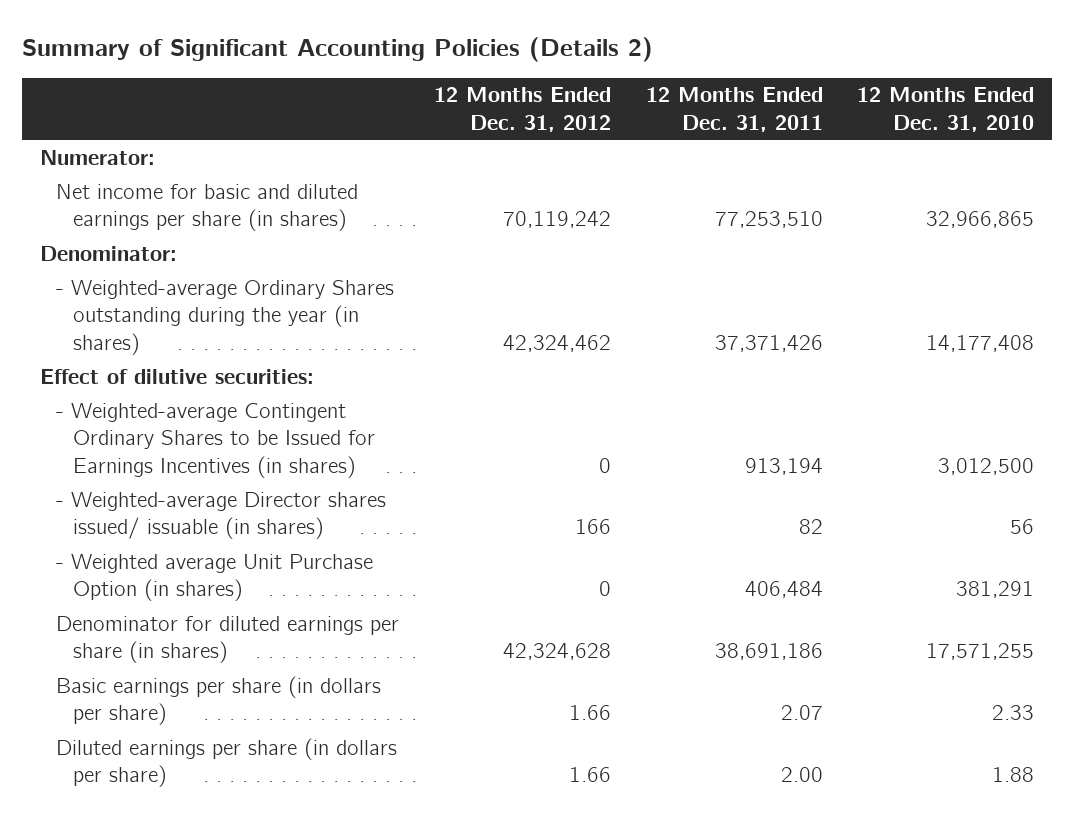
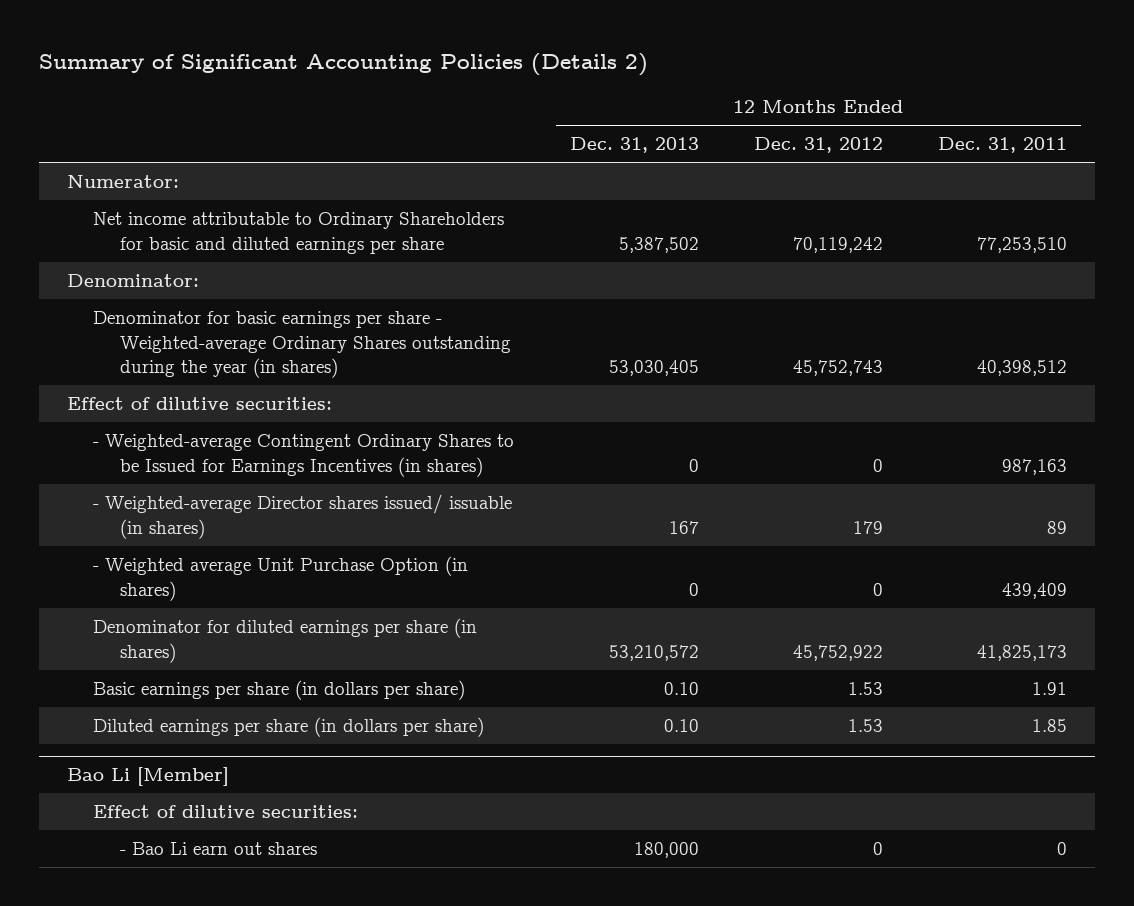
[857,87,1035,132] 12 Months Ended Dec. 31, 2010 -> none
none -> [569,137,699,154] Dec. 31, 2013
[56,183,359,232] Net income for basic and diluted earnings per share (in shares) -> [93,212,505,254] Net income attributable to Ordinary Shareholders for basic and diluted earnings per share
[56,279,395,355] - Weighted-average Ordinary Shares outstanding during the year (in shares) -> [93,311,511,378] Denominator for basic earnings per share - Weighted-average Ordinary Shares outstanding during the year (in shares)
[502,334,611,352] 42,324,462 -> [792,359,883,376] 45,752,743
[714,334,823,352] 37,371,426 -> [977,359,1068,376] 40,398,512
[744,457,823,475] 913,194 -> [1002,458,1068,475] 987,163
[574,519,611,535] 166 -> [852,520,883,534] 179
[798,519,823,535] 82 -> [1047,520,1068,534] 89
[744,581,823,599] 406,484 -> [1002,582,1068,599] 439,409
[502,643,611,661] 42,324,628 -> [792,644,883,661] 45,752,922
[714,643,823,661] 38,691,186 -> [977,644,1068,661] 41,825,173
[568,705,611,721] 1.66 -> [847,682,883,696] 1.53
[780,705,823,721] 2.07 -> [1032,682,1068,696] 1.91
[568,767,611,783] 1.66 -> [847,719,883,733] 1.53
[780,767,823,783] 2.00 -> [1032,719,1068,733] 1.85
none -> [67,767,230,787] Bao Li [Member]
none -> [93,805,359,819] Effect of dilutive securities:
none -> [119,842,317,856] - Bao Li earn out shares

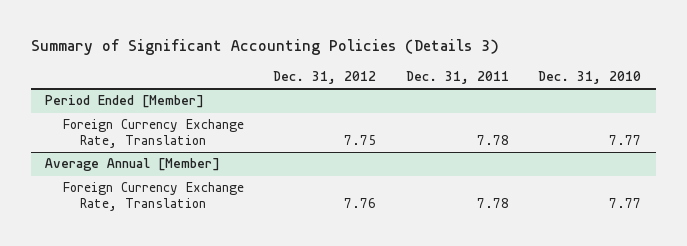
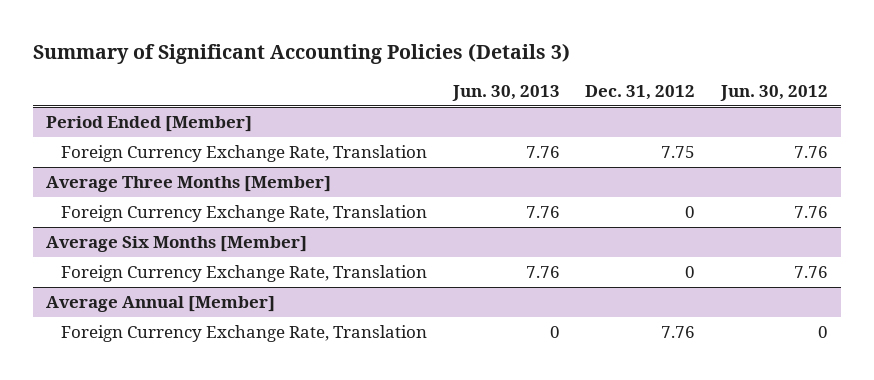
[405,71,509,85] Dec. 31, 2011 -> none
[538,71,642,85] Dec. 31, 2010 -> none
none -> [451,84,560,101] Jun. 30, 2013
none -> [719,84,828,101] Jun. 30, 2012
none -> [45,175,331,192] Average Three Months [Member]
none -> [60,204,427,222] Foreign Currency Exchange Rate, Translation
none -> [45,235,307,252] Average Six Months [Member]
none -> [60,264,427,282] Foreign Currency Exchange Rate, Translation

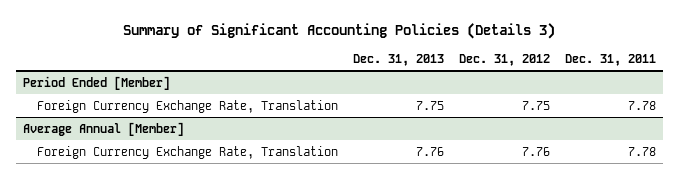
[451,84,560,101] Jun. 30, 2013 -> none
[719,84,828,101] Jun. 30, 2012 -> none
none -> [352,53,444,66] Dec. 31, 2013
none -> [564,53,656,66] Dec. 31, 2011
[45,175,331,192] Average Three Months [Member] -> none
[60,204,427,222] Foreign Currency Exchange Rate, Translation -> none
[45,235,307,252] Average Six Months [Member] -> none
[60,264,427,282] Foreign Currency Exchange Rate, Translation -> none

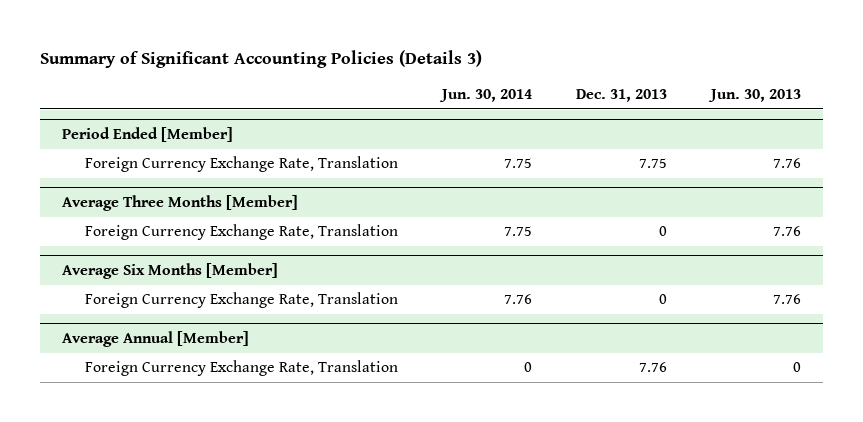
[458,53,550,66] Dec. 31, 2012 -> none
[564,53,656,66] Dec. 31, 2011 -> none
none -> [439,89,533,103] Jun. 30, 2014
none -> [708,89,802,103] Jun. 30, 2013
none -> [61,195,298,212] Average Three Months [Member]
none -> [85,224,399,241] Foreign Currency Exchange Rate, Translation
none -> [61,263,278,280] Average Six Months [Member]
none -> [85,292,399,309] Foreign Currency Exchange Rate, Translation

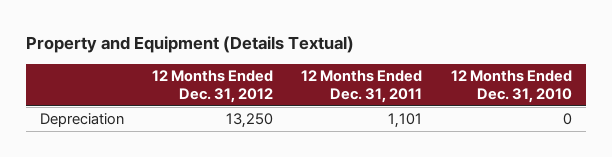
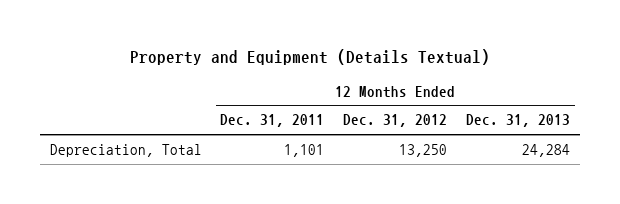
[450,70,572,103] 12 Months Ended Dec. 31, 2010 -> none
none -> [466,114,571,128] Dec. 31, 2013
[40,113,125,128] Depreciation -> [49,143,202,157] Depreciation, Total

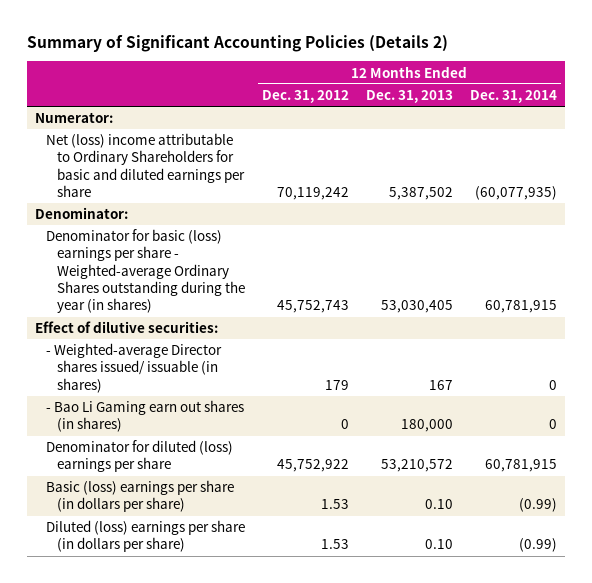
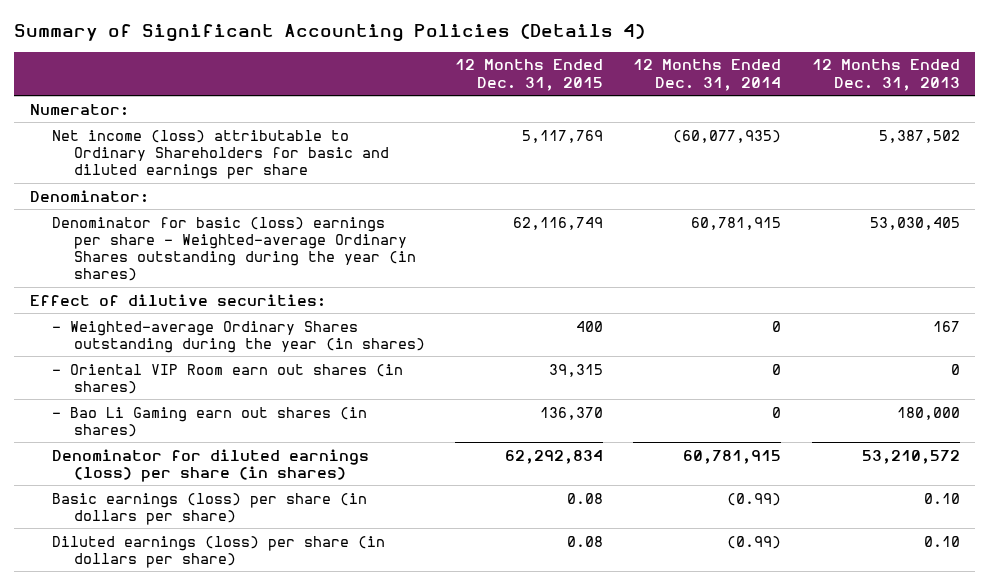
[26,34,448,52] Summary of Significant Accounting Policies (Details 2) -> [14,24,646,43] Summary of Significant Accounting Policies (Details 4)
[261,89,349,103] Dec. 31, 2012 -> none
none -> [455,59,604,91] 12 Months Ended Dec. 31, 2015
[46,133,245,198] Net (loss) income attributable to Ordinary Shareholders for basic and diluted earnings per share -> [51,129,389,180] Net income (loss) attributable to Ordinary Shareholders for basic and diluted earnings per share
[46,343,223,393] - Weighted-average Director shares issued/ issuable (in shares) -> [51,320,425,353] - Weighted-average Ordinary Shares outstanding during the year (in shares)
none -> [51,363,403,394] - Oriental VIP Room earn out shares (in shares)
[46,440,234,473] Denominator for diluted (loss) earnings per share -> [51,448,369,482] Denominator for diluted earnings (loss) per share (in shares)
[46,480,235,513] Basic (loss) earnings per share (in dollars per share) -> [51,492,367,525] Basic earnings (loss) per share (in dollars per share)
[46,520,246,553] Diluted (loss) earnings per share (in dollars per share) -> [51,535,385,568] Diluted earnings (loss) per share (in dollars per share)

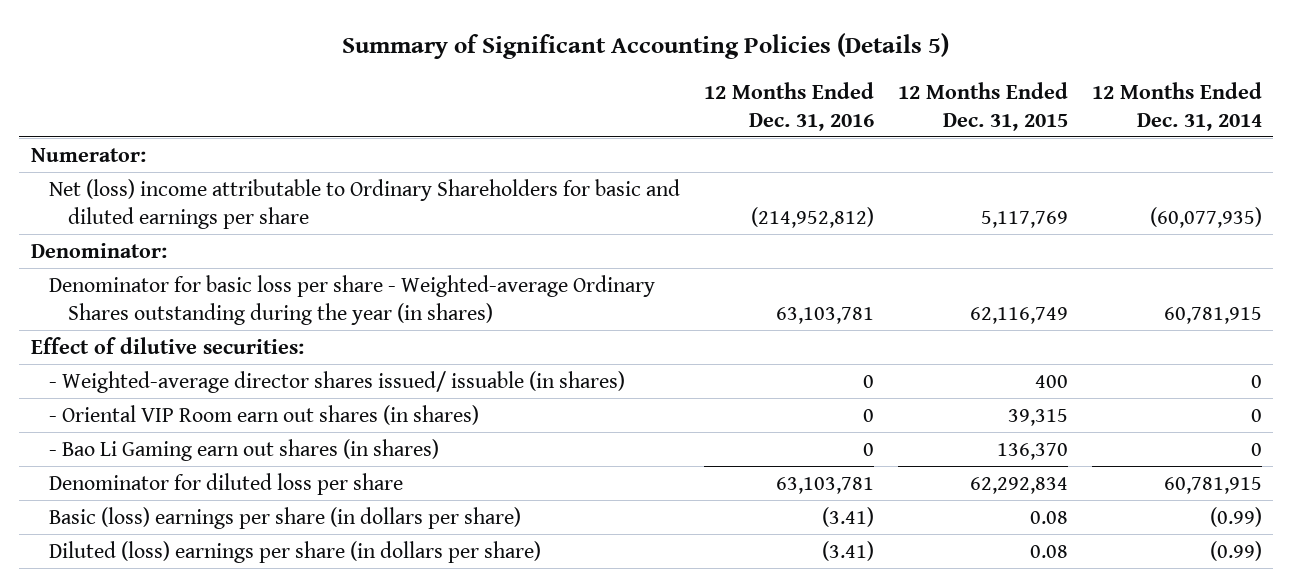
[14,24,646,43] Summary of Significant Accounting Policies (Details 4) -> [342,32,950,59] Summary of Significant Accounting Policies (Details 5)
[811,59,960,91] 12 Months Ended Dec. 31, 2013 -> none
none -> [704,81,875,131] 12 Months Ended Dec. 31, 2016
[51,129,389,180] Net income (loss) attributable to Ordinary Shareholders for basic and diluted earnings per share -> [49,178,681,229] Net (loss) income attributable to Ordinary Shareholders for basic and diluted earnings per share
[51,216,416,282] Denominator for basic (loss) earnings per share - Weighted-average Ordinary Shares outstanding during the year (in shares) -> [49,274,656,325] Denominator for basic loss per share - Weighted-average Ordinary Shares outstanding during the year (in shares)
[51,320,425,353] - Weighted-average Ordinary Shares outstanding during the year (in shares) -> none
none -> [49,370,626,393] - Weighted-average director shares issued/ issuable (in shares)
[51,448,369,482] Denominator for diluted earnings (loss) per share (in shares) -> [49,472,404,495] Denominator for diluted loss per share
[51,492,367,525] Basic earnings (loss) per share (in dollars per share) -> [49,506,522,529] Basic (loss) earnings per share (in dollars per share)
[51,535,385,568] Diluted earnings (loss) per share (in dollars per share) -> [49,540,542,563] Diluted (loss) earnings per share (in dollars per share)

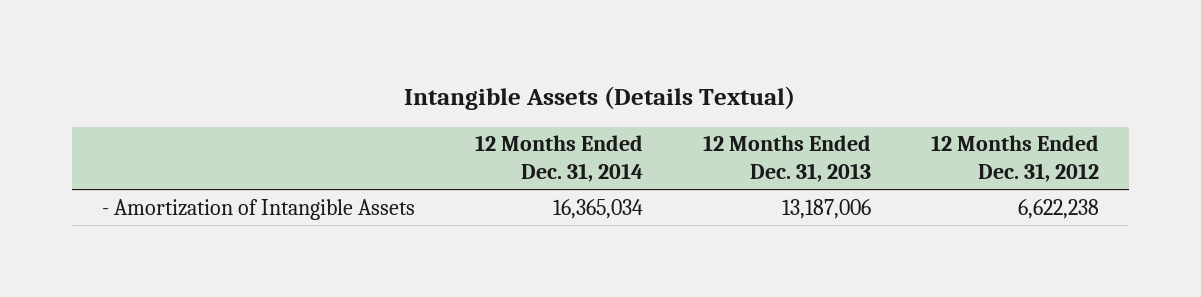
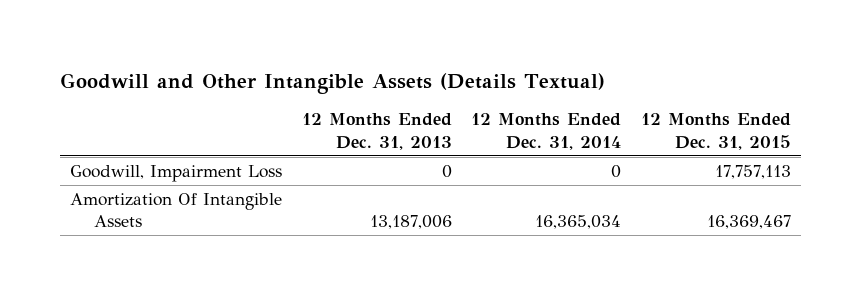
[404,86,796,111] Intangible Assets (Details Textual) -> [60,72,606,94] Goodwill and Other Intangible Assets (Details Textual)
[930,135,1099,182] 12 Months Ended Dec. 31, 2012 -> none
none -> [640,113,791,150] 12 Months Ended Dec. 31, 2015
none -> [70,164,283,182] Goodwill, Impairment Loss
[101,198,415,220] - Amortization of Intangible Assets -> [70,192,283,228] Amortization Of Intangible Assets

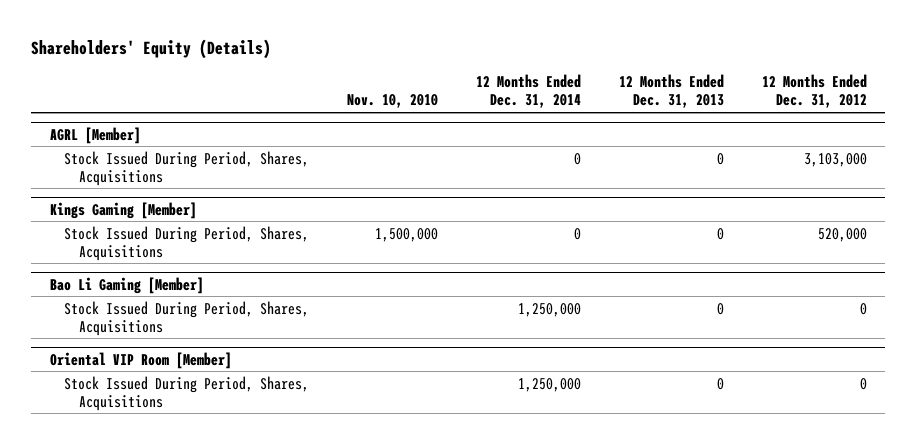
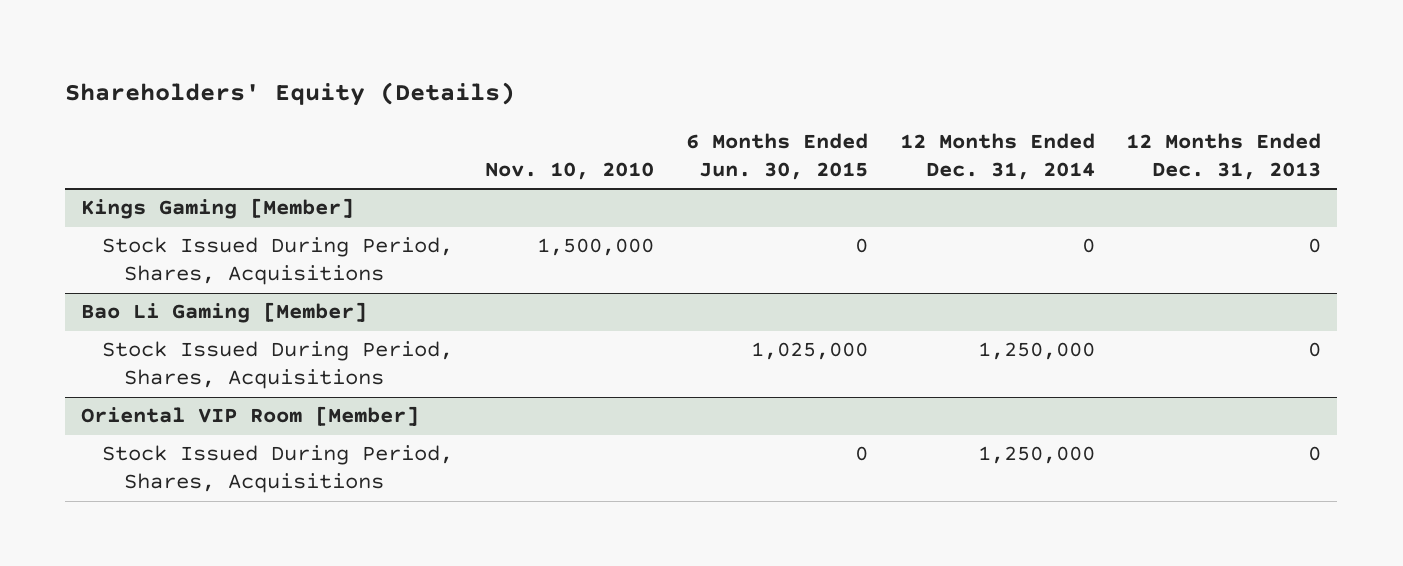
[761,74,867,109] 12 Months Ended Dec. 31, 2012 -> none
none -> [685,132,868,180] 6 Months Ended Jun. 30, 2015
[49,126,141,144] AGRL [Member] -> none
[64,150,310,186] Stock Issued During Period, Shares, Acquisitions -> none

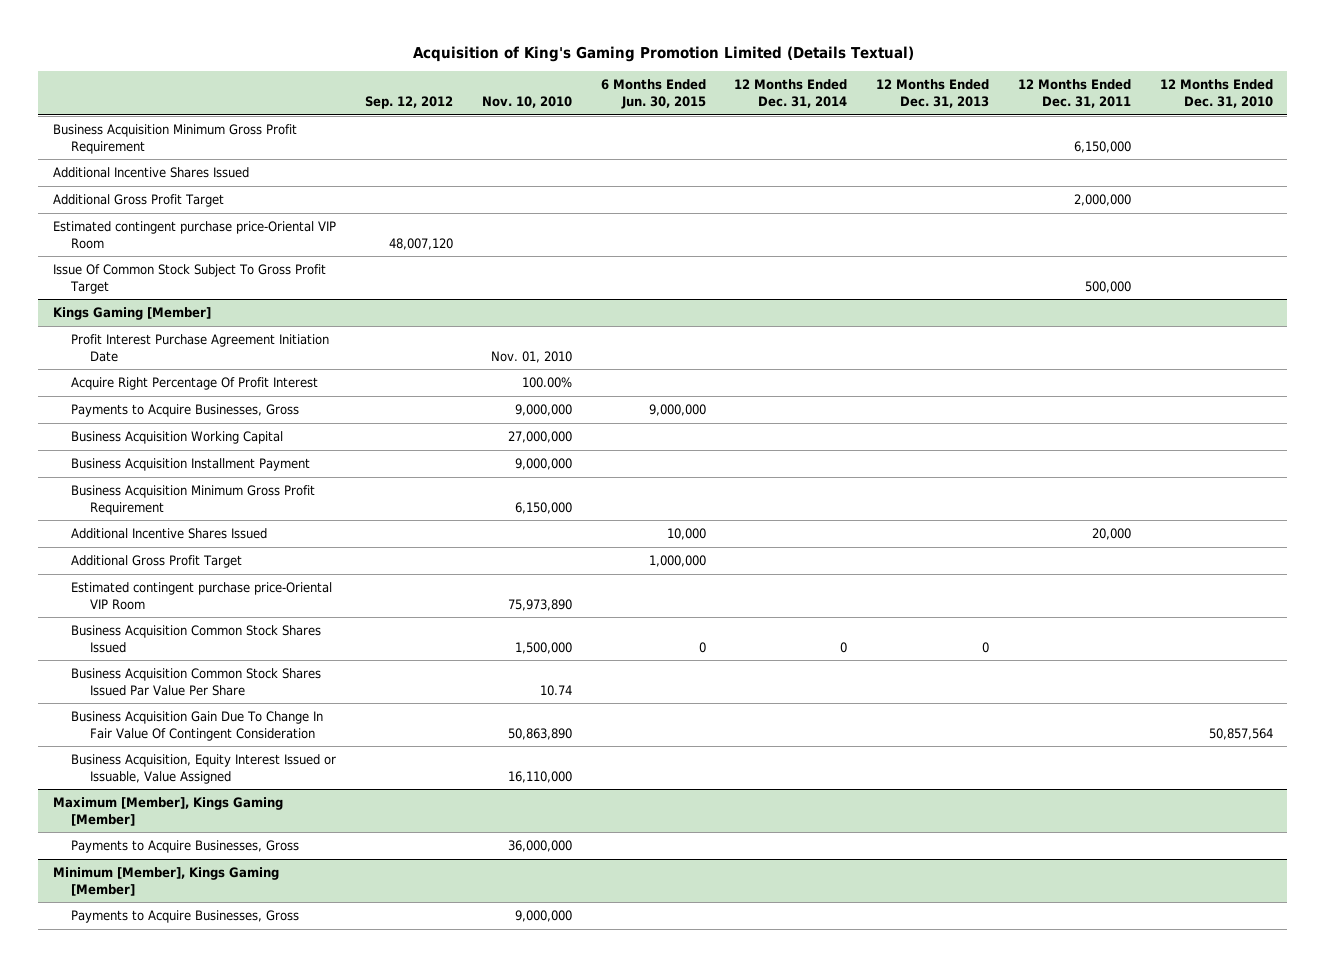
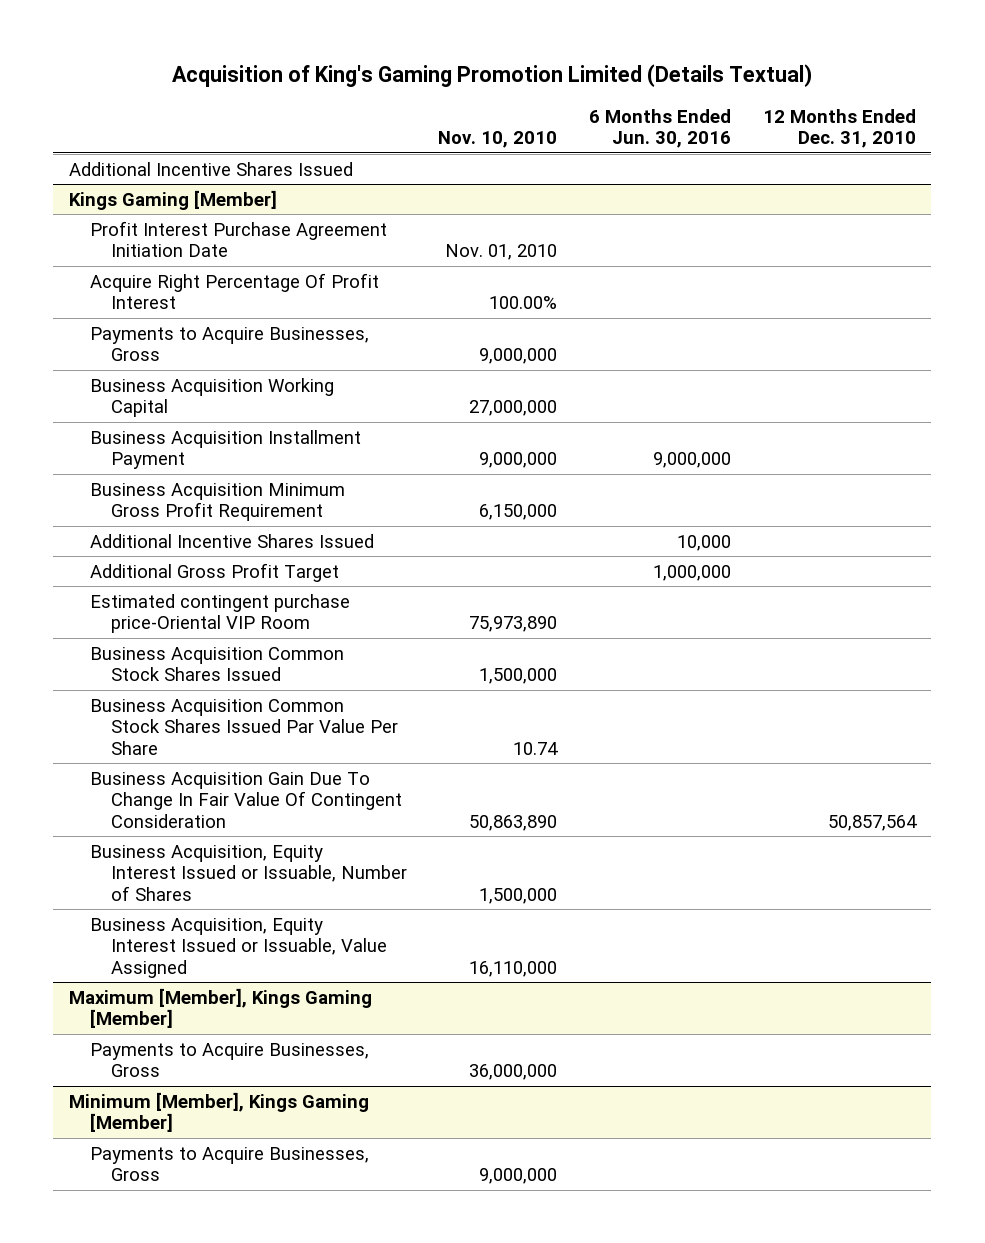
[365,95,454,109] Sep. 12, 2012 -> none
[600,79,706,109] 6 Months Ended Jun. 30, 2015 -> none
[734,79,848,108] 12 Months Ended Dec. 31, 2014 -> none
[876,79,990,108] 12 Months Ended Dec. 31, 2013 -> none
[1017,79,1131,108] 12 Months Ended Dec. 31, 2011 -> none
none -> [589,108,732,149] 6 Months Ended Jun. 30, 2016
[52,124,297,154] Business Acquisition Minimum Gross Profit Requirement -> none
[52,194,224,208] Additional Gross Profit Target -> none
[52,221,336,249] Estimated contingent purchase price-Oriental VIP Room -> none
[52,264,326,294] Issue Of Common Stock Subject To Gross Profit Target -> none
none -> [89,844,407,901] Business Acquisition, Equity Interest Issued or Issuable, Number of Shares

